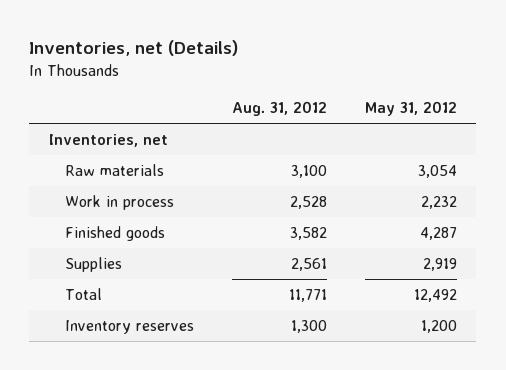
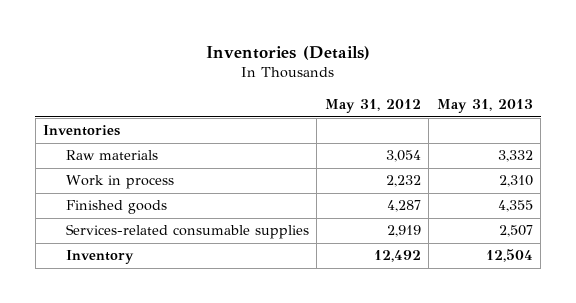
[29,40,239,57] Inventories, net (Details) -> [205,45,370,60] Inventories (Details)
[232,101,328,117] Aug. 31, 2012 -> none
none -> [436,99,533,114] May 31, 2013
[48,133,168,147] Inventories, net -> [43,125,121,137] Inventories
[65,319,195,334] Inventory reserves -> none
[65,256,123,272] Supplies -> [65,224,309,240] Services-related consumable supplies
[65,287,103,300] Total -> [65,250,134,265] Inventory

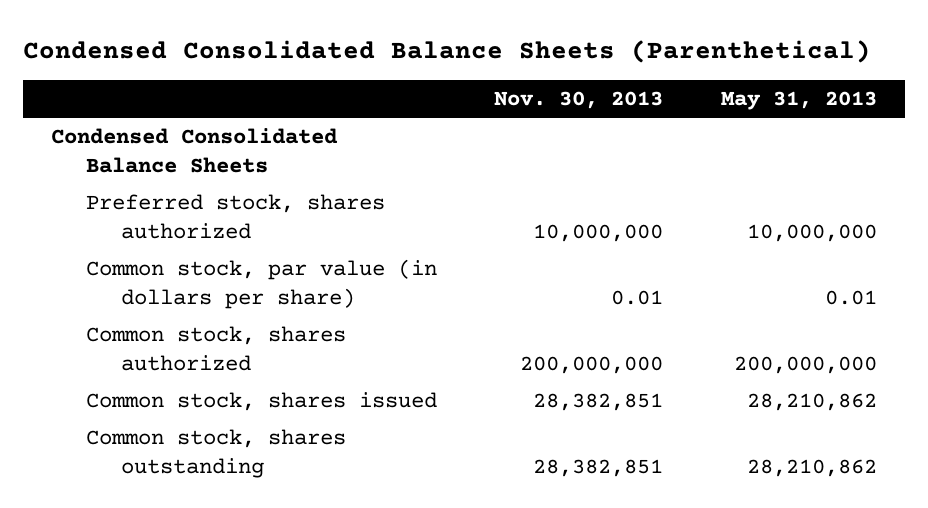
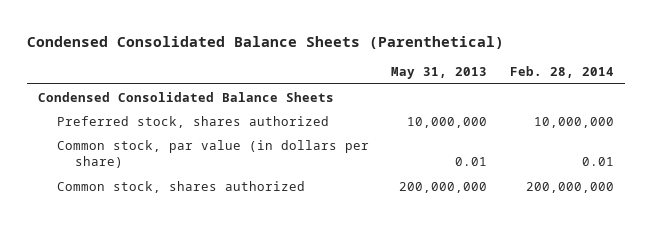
[494,91,664,110] Nov. 30, 2013 -> none
none -> [509,66,614,79] Feb. 28, 2014
[86,392,438,412] Common stock, shares issued -> none
[86,429,347,478] Common stock, shares outstanding -> none

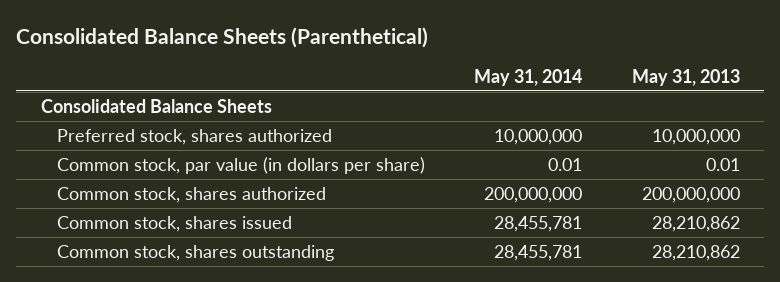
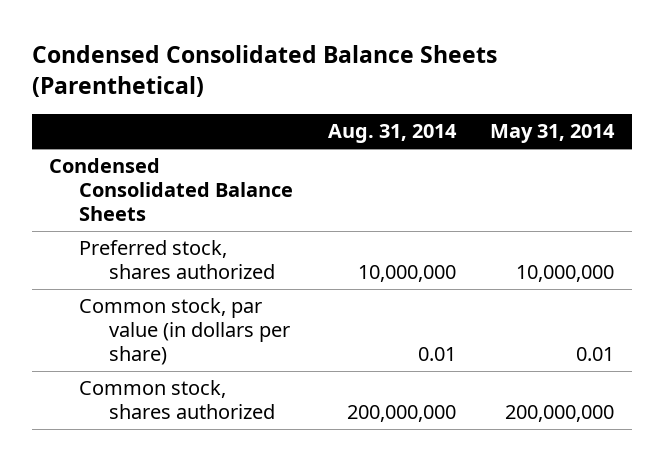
[16,26,429,48] Consolidated Balance Sheets (Parenthetical) -> [32,45,498,98] Condensed Consolidated Balance Sheets (Parenthetical)
[631,68,740,86] May 31, 2013 -> none
none -> [327,124,457,144] Aug. 31, 2014
[40,98,272,113] Consolidated Balance Sheets -> [49,158,294,222] Condensed Consolidated Balance Sheets
[57,215,293,232] Common stock, shares issued -> none
[57,244,335,261] Common stock, shares outstanding -> none

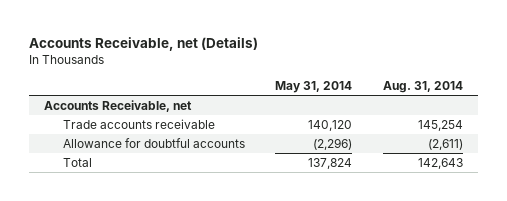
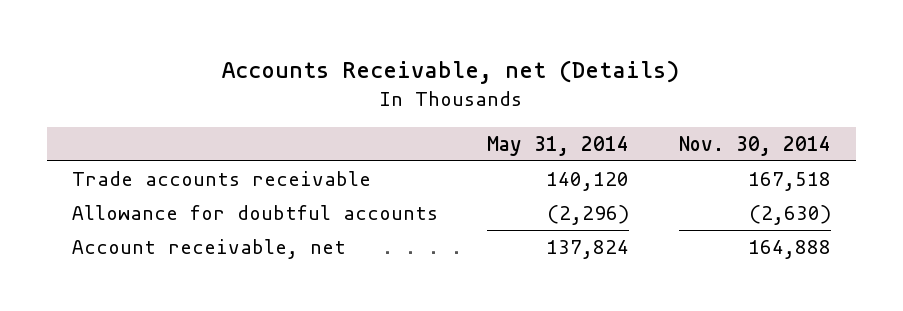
[382,80,463,93] Aug. 31, 2014 -> none
none -> [679,135,832,156] Nov. 30, 2014
[44,99,193,112] Accounts Receivable, net -> none
[63,157,93,167] Total -> [71,238,346,259] Account receivable, net

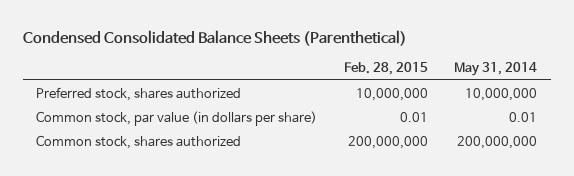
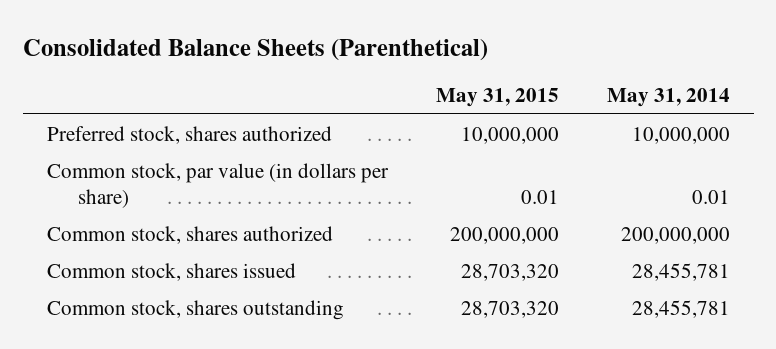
[23,29,408,46] Condensed Consolidated Balance Sheets (Parenthetical) -> [22,38,488,61] Consolidated Balance Sheets (Parenthetical)
[343,62,428,76] Feb. 28, 2015 -> none
none -> [435,88,559,108] May 31, 2015
none -> [46,262,296,281] Common stock, shares issued
none -> [46,299,344,320] Common stock, shares outstanding

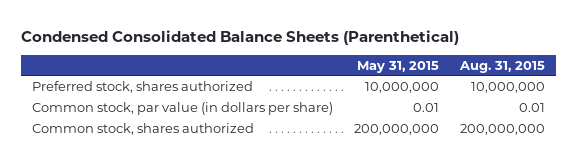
[22,38,488,61] Consolidated Balance Sheets (Parenthetical) -> [21,29,460,45] Condensed Consolidated Balance Sheets (Parenthetical)
[606,88,730,108] May 31, 2014 -> none
none -> [459,60,546,73] Aug. 31, 2015
[46,262,296,281] Common stock, shares issued -> none
[46,299,344,320] Common stock, shares outstanding -> none

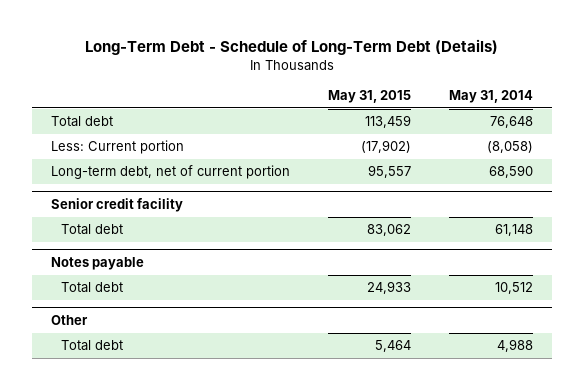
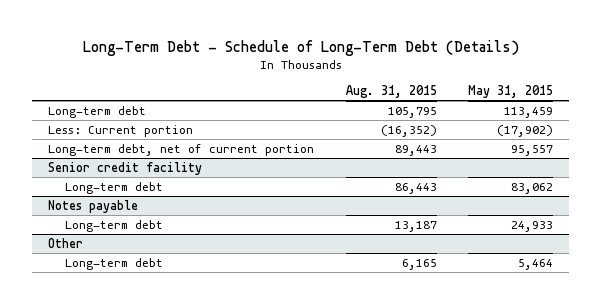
[449,89,534,103] May 31, 2014 -> none
none -> [345,84,437,98] Aug. 31, 2015
[51,116,114,128] Total debt -> [48,105,147,118] Long-term debt
[60,224,123,236] Total debt -> [64,181,163,194] Long-term debt
[60,282,123,294] Total debt -> [64,219,163,232] Long-term debt
[60,340,123,352] Total debt -> [64,257,163,270] Long-term debt

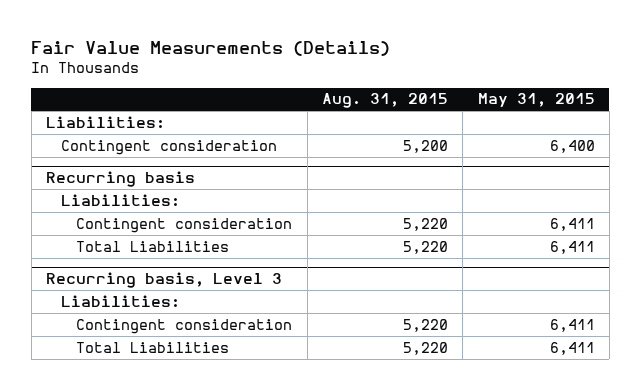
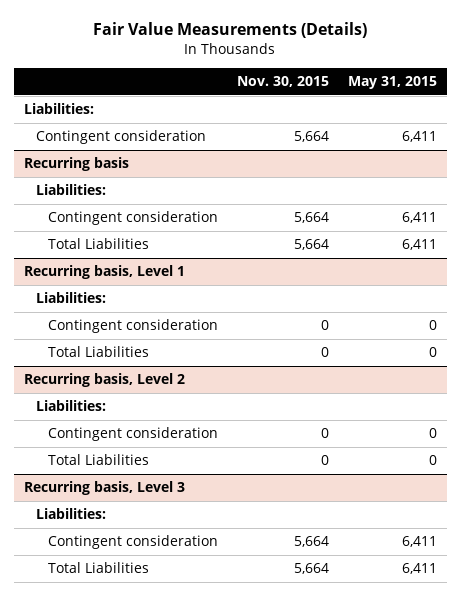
[321,93,448,109] Aug. 31, 2015 -> none
none -> [236,75,329,87] Nov. 30, 2015
[549,139,595,153] 6,400 -> [402,131,438,143] 6,411
none -> [23,265,185,280] Recurring basis, Level 1
none -> [35,292,106,304] Liabilities:
none -> [47,319,218,334] Contingent consideration
none -> [47,346,149,358] Total Liabilities
none -> [23,373,185,388] Recurring basis, Level 2
none -> [35,400,106,412] Liabilities:
none -> [47,427,218,442] Contingent consideration
none -> [47,454,149,466] Total Liabilities

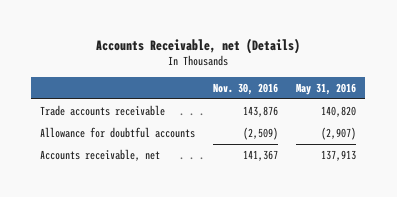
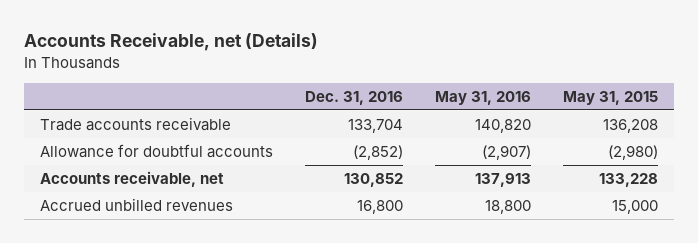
[213,82,279,95] Nov. 30, 2016 -> none
none -> [305,90,404,105] Dec. 31, 2016
none -> [563,90,659,105] May 31, 2015
none -> [39,197,233,211] Accrued unbilled revenues

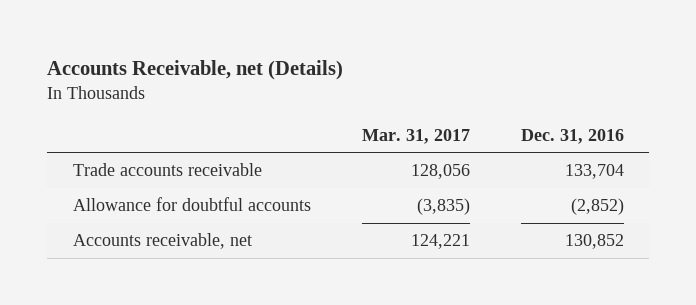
[435,90,532,105] May 31, 2016 -> none
[563,90,659,105] May 31, 2015 -> none
none -> [361,128,470,144] Mar. 31, 2017
[39,197,233,211] Accrued unbilled revenues -> none

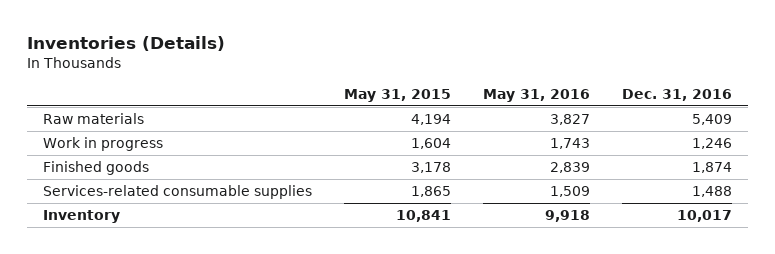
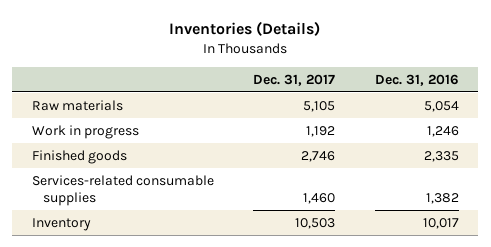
[344,89,452,103] May 31, 2015 -> none
[483,89,591,103] May 31, 2016 -> none
none -> [253,73,336,86] Dec. 31, 2017
[692,114,733,126] 5,409 -> [423,100,459,112] 5,054
[692,162,733,174] 1,874 -> [423,150,459,162] 2,335
[692,186,733,198] 1,488 -> [425,192,459,204] 1,382

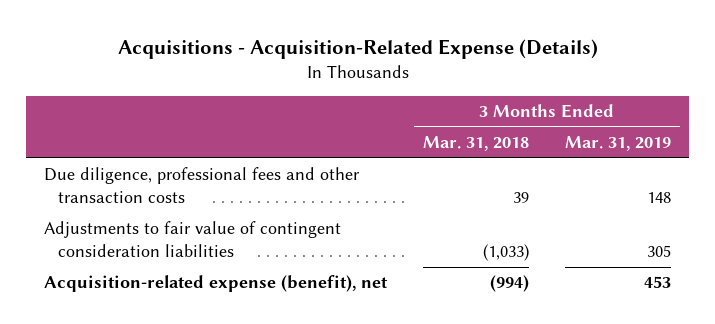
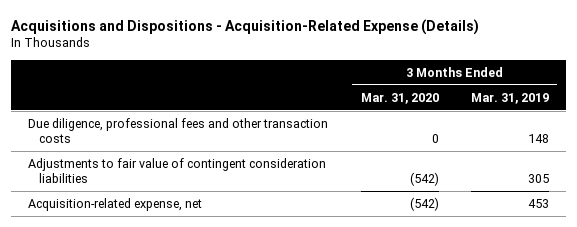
[117,38,598,59] Acquisitions - Acquisition-Related Expense (Details) -> [11,18,480,35] Acquisitions and Dispositions - Acquisition-Related Expense (Details)
[423,136,530,152] Mar. 31, 2018 -> none
none -> [360,92,439,104] Mar. 31, 2020
[44,275,389,293] Acquisition-related expense (benefit), net -> [27,197,202,211] Acquisition-related expense, net

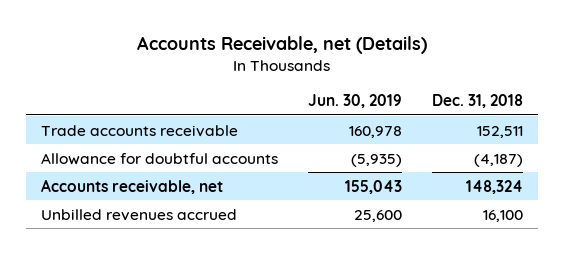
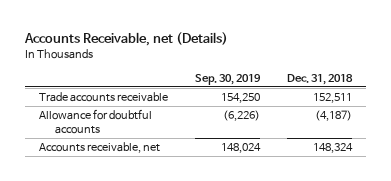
[307,94,402,109] Jun. 30, 2019 -> none
none -> [195,73,262,85] Sep. 30, 2019
[40,208,237,221] Unbilled revenues accrued -> none

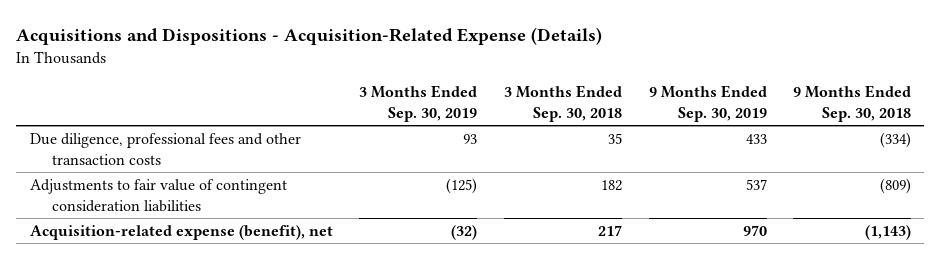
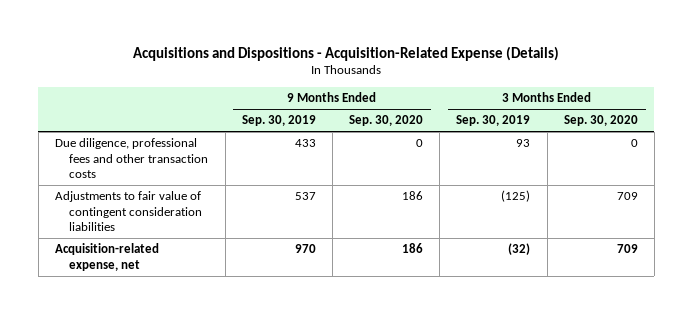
[503,85,622,122] 3 Months Ended Sep. 30, 2018 -> none
[793,85,912,122] 9 Months Ended Sep. 30, 2018 -> none
none -> [349,115,424,127] Sep. 30, 2020
none -> [563,115,638,127] Sep. 30, 2020
[29,224,333,240] Acquisition-related expense (benefit), net -> [54,243,159,271] Acquisition-related expense, net

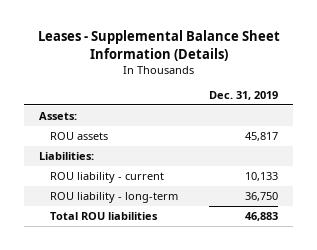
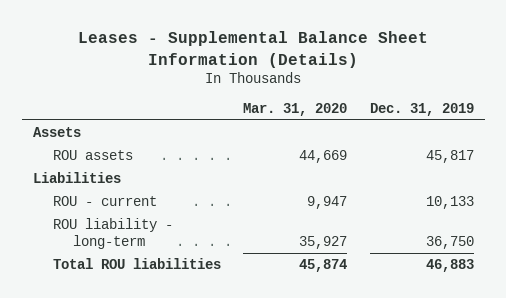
none -> [243,102,348,116] Mar. 31, 2020
[39,112,78,121] Assets: -> [32,126,81,137] Assets
[39,152,95,161] Liabilities: -> [32,171,121,183] Liabilities
[49,172,164,184] ROU liability - current -> [53,195,158,206] ROU - current

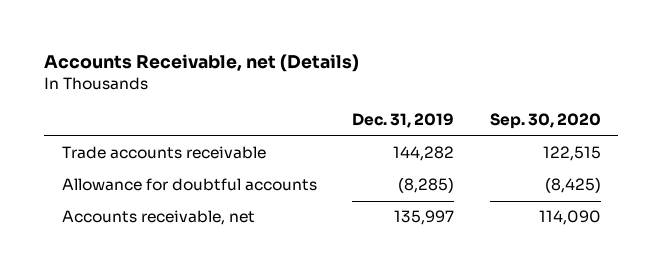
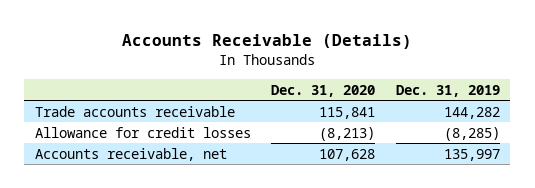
[44,53,360,72] Accounts Receivable, net (Details) -> [122,34,413,50] Accounts Receivable (Details)
[489,113,601,130] Sep. 30, 2020 -> none
none -> [271,84,376,97] Dec. 31, 2020
[61,178,317,192] Allowance for doubtful accounts -> [34,126,251,138] Allowance for credit losses

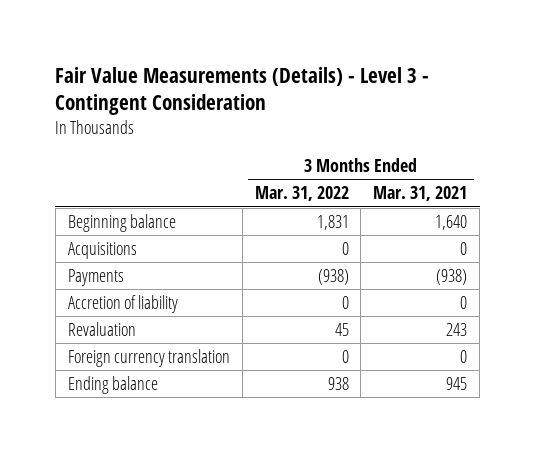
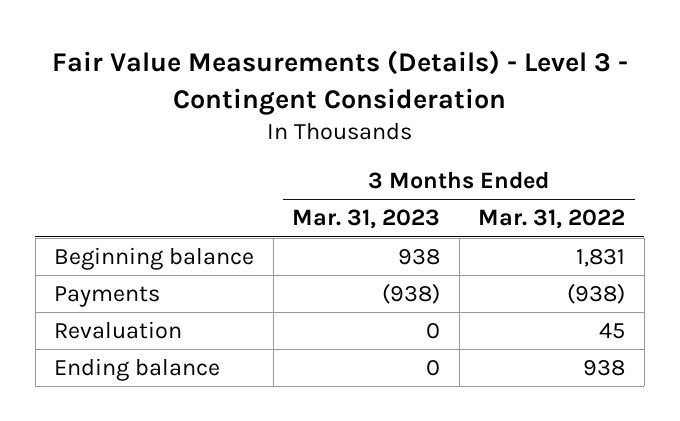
[373,186,468,202] Mar. 31, 2021 -> none
none -> [292,209,441,230] Mar. 31, 2023
[67,241,137,259] Acquisitions -> none
[67,294,178,313] Accretion of liability -> none
[67,348,230,367] Foreign currency translation -> none

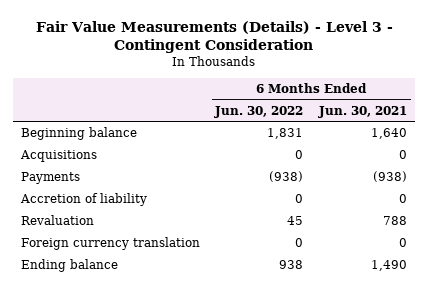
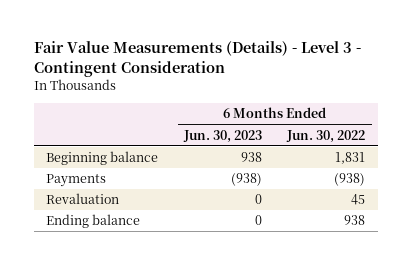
[317,105,407,118] Jun. 30, 2021 -> none
none -> [182,129,262,143] Jun. 30, 2023
[20,150,98,163] Acquisitions -> none
[20,193,148,207] Accretion of liability -> none
[21,237,201,251] Foreign currency translation -> none

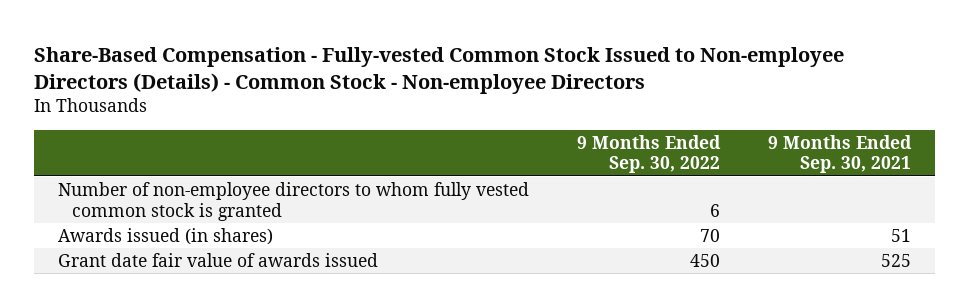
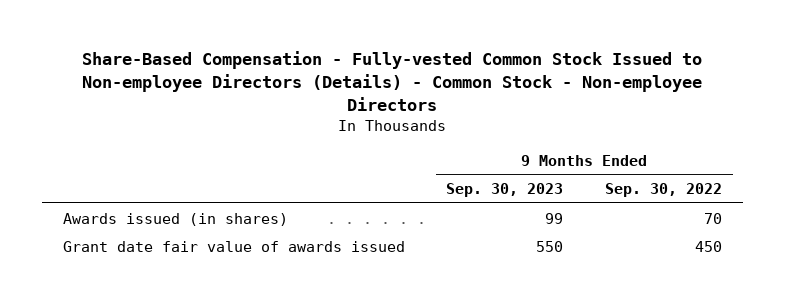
[768,134,913,174] 9 Months Ended Sep. 30, 2021 -> none
none -> [446,183,564,198] Sep. 30, 2023
[58,181,530,221] Number of non-employee directors to whom fully vested common stock is granted -> none

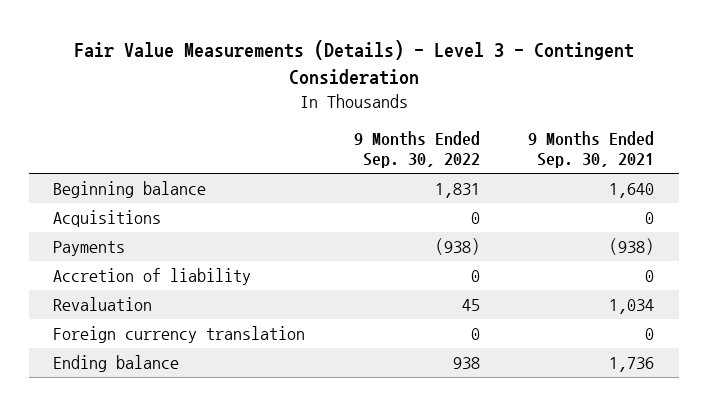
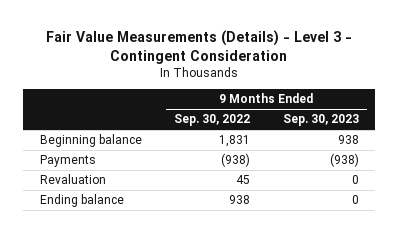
[528,131,655,169] 9 Months Ended Sep. 30, 2021 -> none
none -> [282,114,359,127] Sep. 30, 2023
[53,210,162,228] Acquisitions -> none
[53,268,252,286] Accretion of liability -> none
[53,326,306,344] Foreign currency translation -> none

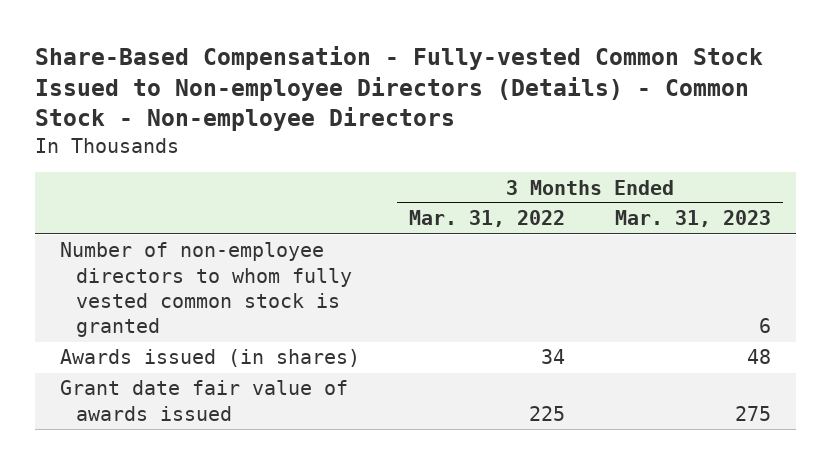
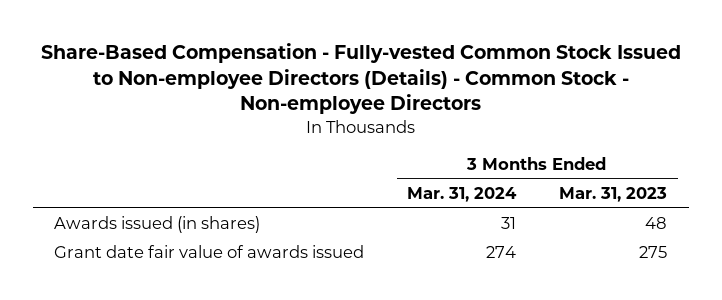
[409,210,566,228] Mar. 31, 2022 -> none
none -> [407,186,518,202] Mar. 31, 2024
[59,242,352,338] Number of non-employee directors to whom fully vested common stock is granted -> none

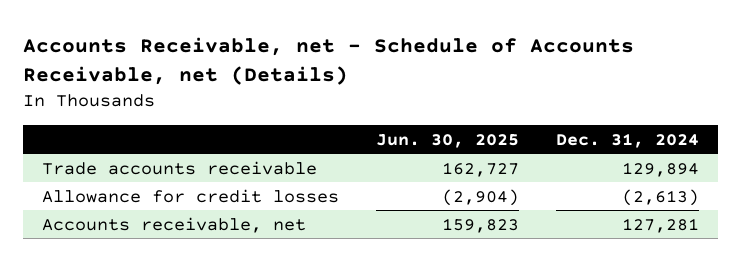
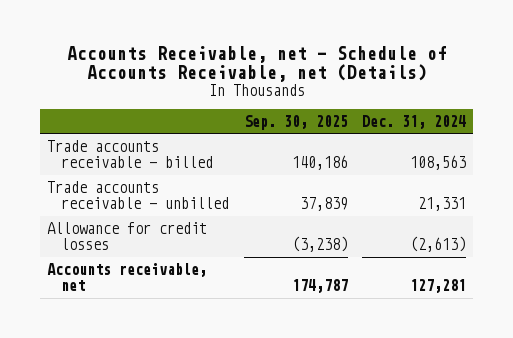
[376,133,520,148] Jun. 30, 2025 -> none
none -> [243,114,348,130] Sep. 30, 2025
[41,160,317,175] Trade accounts receivable -> [47,140,214,169] Trade accounts receivable - billed
[622,161,700,177] 129,894 -> [409,155,466,171] 108,563
none -> [47,181,230,210] Trade accounts receivable - unbilled

